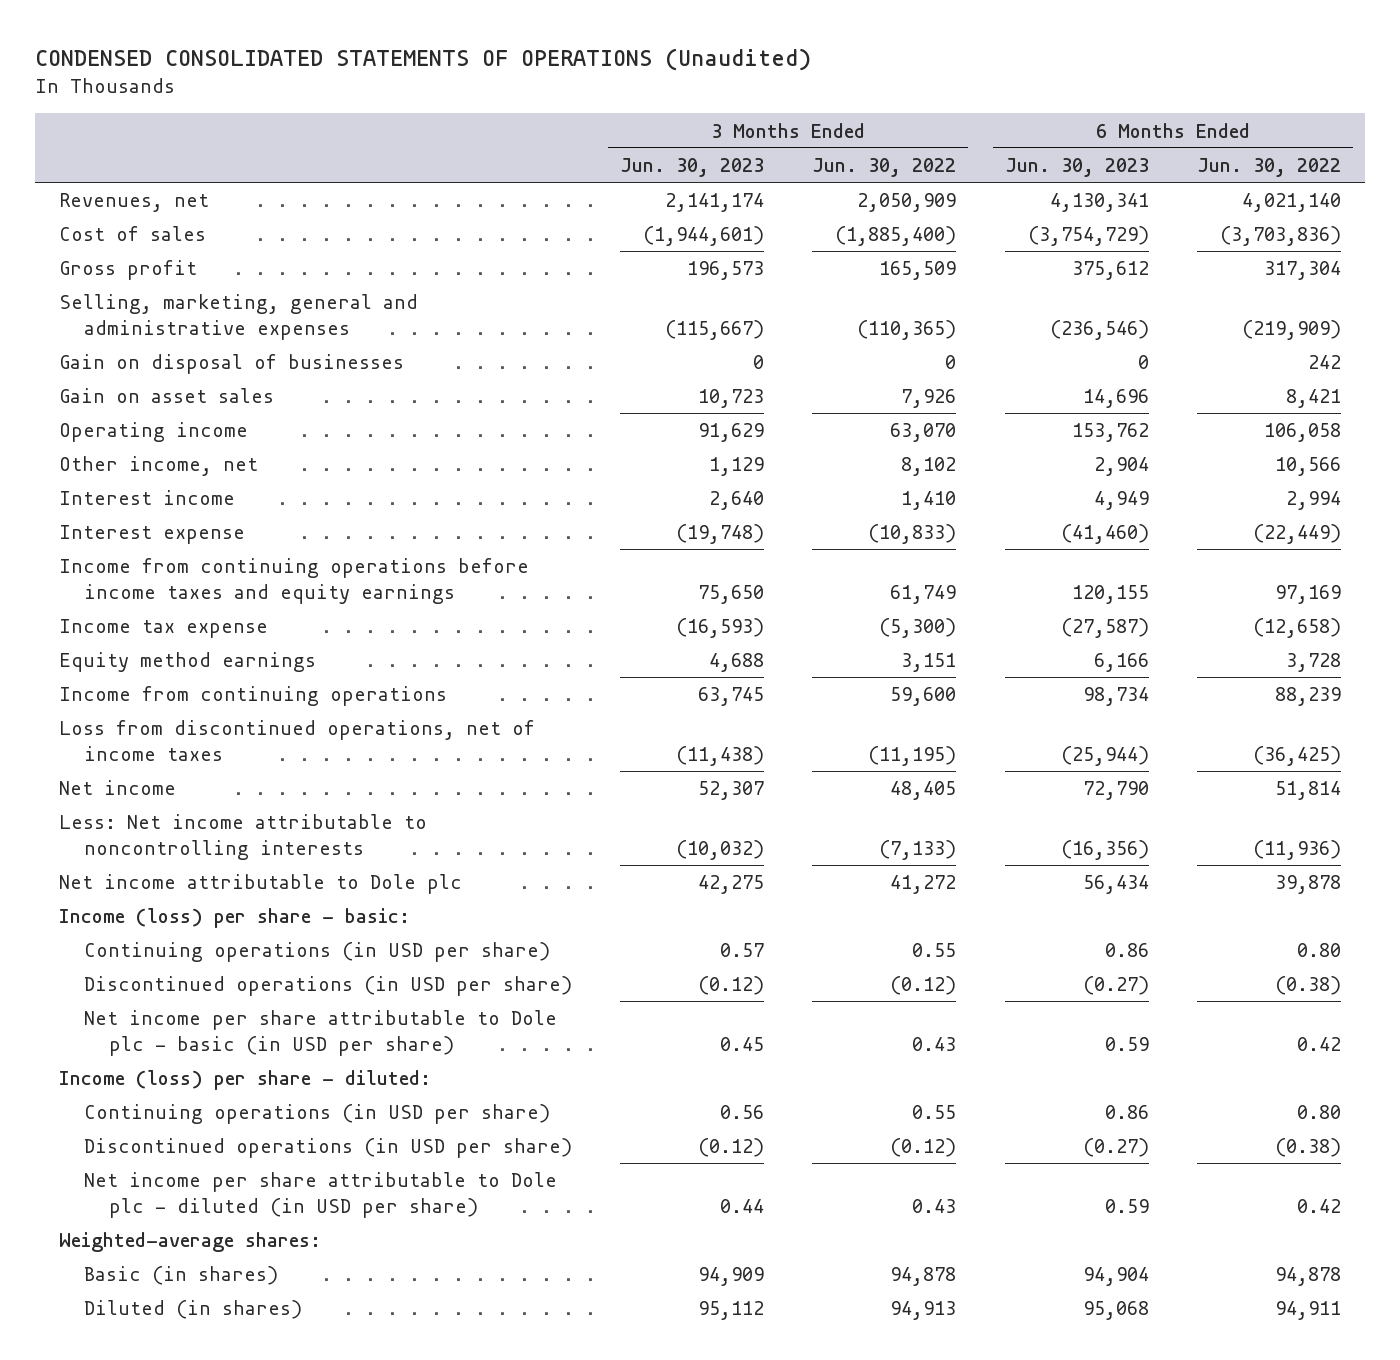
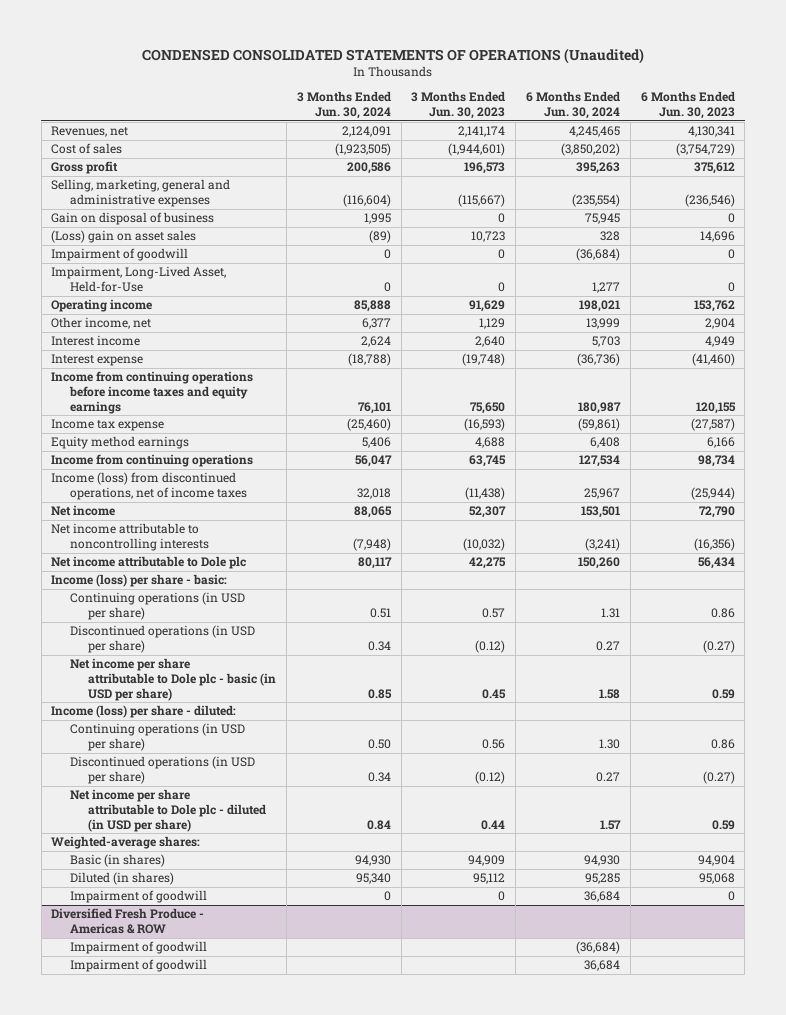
[812,158,957,178] Jun. 30, 2022 -> none
[1196,158,1341,178] Jun. 30, 2022 -> none
none -> [296,91,391,120] 3 Months Ended Jun. 30, 2024
none -> [526,91,621,120] 6 Months Ended Jun. 30, 2024
[59,354,405,375] Gain on disposal of businesses -> [51,212,215,226] Gain on disposal of business
[59,388,275,404] Gain on asset sales -> [51,230,197,244] (Loss) gain on asset sales
none -> [51,248,189,262] Impairment of goodwill
none -> [51,266,227,292] Impairment, Long-Lived Asset, Held-for-Use
[59,720,536,761] Loss from discontinued operations, net of income taxes -> [51,472,247,500] Income (loss) from discontinued operations, net of income taxes
[59,814,428,860] Less: Net income attributable to noncontrolling interests -> [51,523,209,551] Net income attributable to noncontrolling interests
none -> [69,890,207,904] Impairment of goodwill
none -> [51,908,205,934] Diversified Fresh Produce - Americas & ROW
none -> [69,941,207,955] Impairment of goodwill
none -> [69,959,207,973] Impairment of goodwill

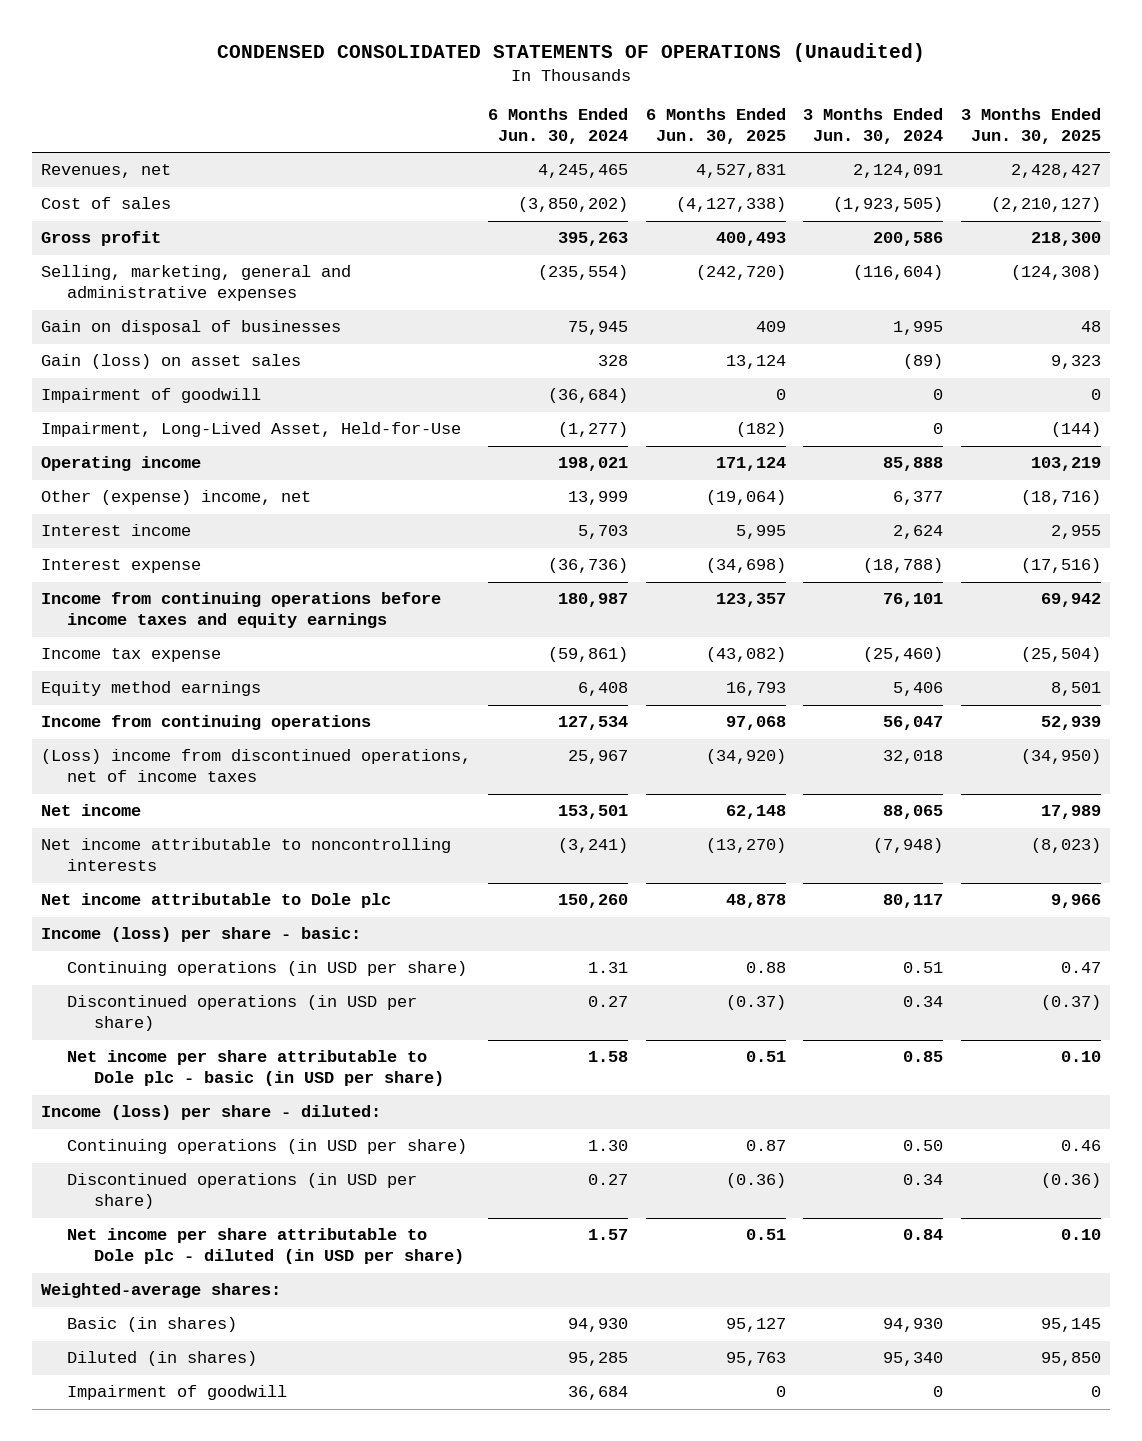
[411,91,506,120] 3 Months Ended Jun. 30, 2023 -> none
[640,91,735,120] 6 Months Ended Jun. 30, 2023 -> none
none -> [645,107,786,144] 6 Months Ended Jun. 30, 2025
none -> [960,107,1101,144] 3 Months Ended Jun. 30, 2025
[51,212,215,226] Gain on disposal of business -> [40,320,341,336] Gain on disposal of businesses
[51,230,197,244] (Loss) gain on asset sales -> [40,354,301,370] Gain (loss) on asset sales
[592,281,621,293] 1,277 -> [558,422,629,438] (1,277)
[51,317,152,330] Other income, net -> [40,490,311,506] Other (expense) income, net
[51,472,247,500] Income (loss) from discontinued operations, net of income taxes -> [40,749,471,783] (Loss) income from discontinued operations, net of income taxes
[51,908,205,934] Diversified Fresh Produce - Americas & ROW -> none
[69,941,207,955] Impairment of goodwill -> none
[69,959,207,973] Impairment of goodwill -> none

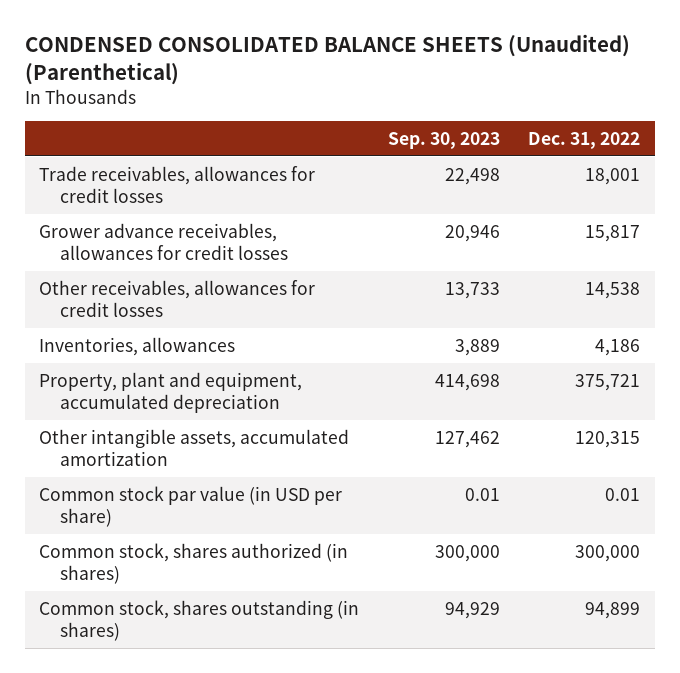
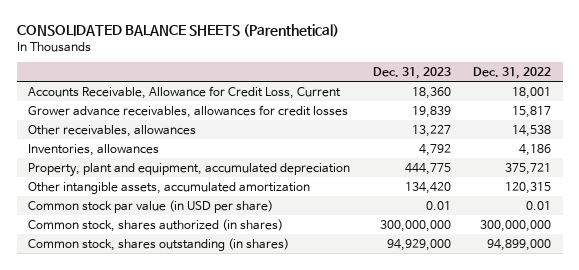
[24,34,630,85] CONDENSED CONSOLIDATED BALANCE SHEETS (Unaudited) (Parenthetical) -> [16,23,339,37] CONSOLIDATED BALANCE SHEETS (Parenthetical)
[387,131,500,149] Sep. 30, 2023 -> none
none -> [372,67,451,80] Dec. 31, 2023
[39,165,316,204] Trade receivables, allowances for credit losses -> [27,85,341,99] Accounts Receivable, Allowance for Credit Loss, Current
[39,279,316,318] Other receivables, allowances for credit losses -> [27,124,196,137] Other receivables, allowances
[575,544,641,562] 300,000 -> [480,219,552,232] 300,000,000
[585,601,641,619] 94,899 -> [487,238,552,251] 94,899,000

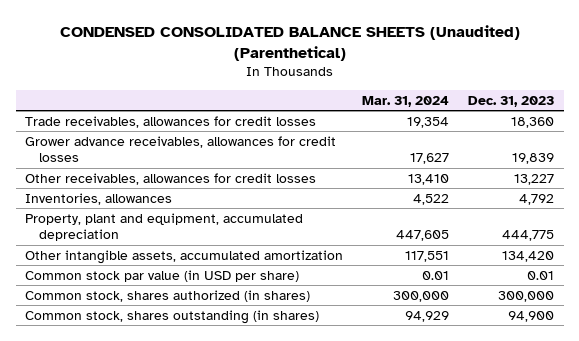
[16,23,339,37] CONSOLIDATED BALANCE SHEETS (Parenthetical) -> [59,24,520,61] CONDENSED CONSOLIDATED BALANCE SHEETS (Unaudited) (Parenthetical)
[473,67,552,80] Dec. 31, 2022 -> none
none -> [362,95,450,107] Mar. 31, 2024
[27,85,341,99] Accounts Receivable, Allowance for Credit Loss, Current -> [25,115,317,128] Trade receivables, allowances for credit losses
[27,124,196,137] Other receivables, allowances -> [25,172,317,185] Other receivables, allowances for credit losses
[379,219,451,232] 300,000,000 -> [498,290,555,302] 300,000
[386,238,451,251] 94,929,000 -> [508,310,555,322] 94,900

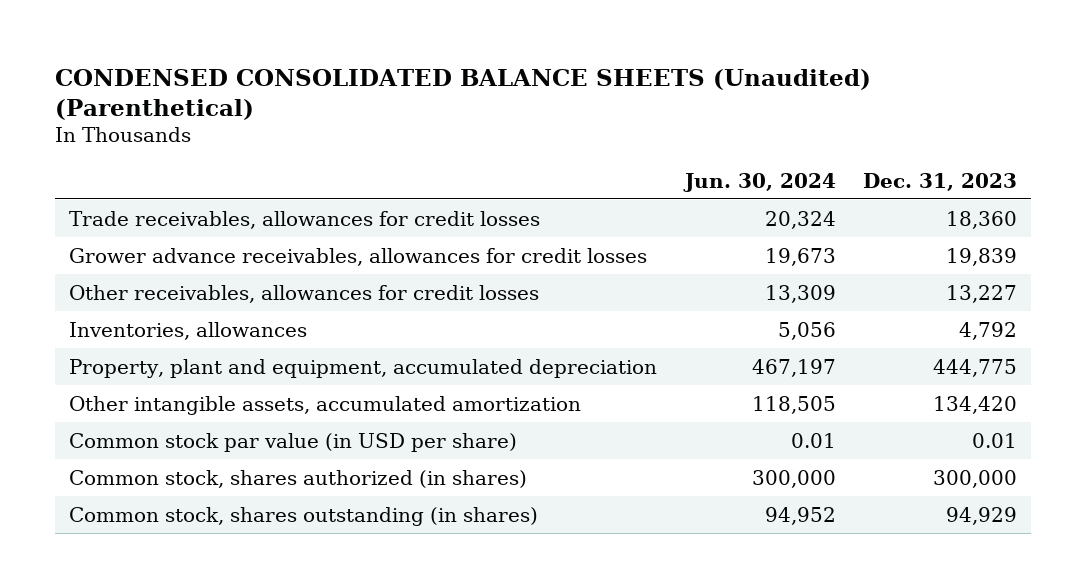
[362,95,450,107] Mar. 31, 2024 -> none
none -> [682,172,836,192] Jun. 30, 2024
[508,310,555,322] 94,900 -> [946,506,1018,525] 94,929

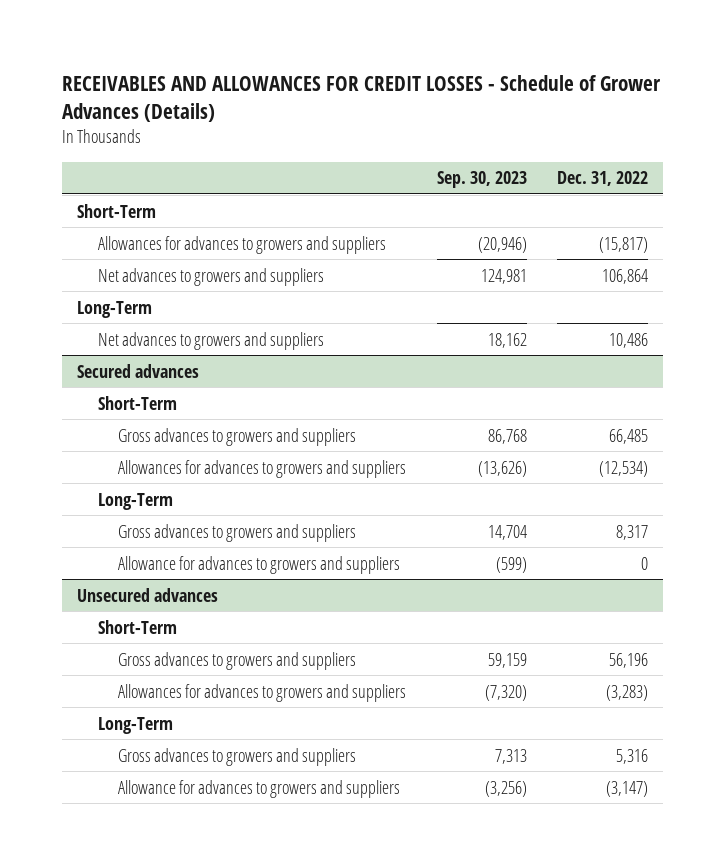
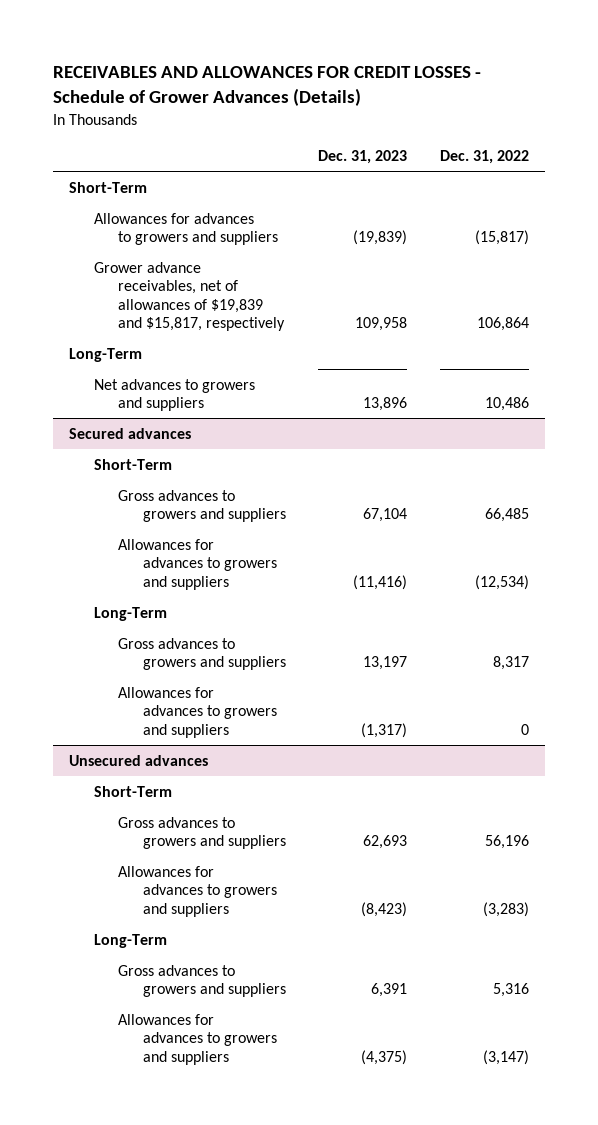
[436,171,527,189] Sep. 30, 2023 -> none
none -> [318,150,408,165] Dec. 31, 2023
[97,267,324,286] Net advances to growers and suppliers -> [93,261,286,332] Grower advance receivables, net of allowances of $19,839 and $15,817, respectively
[118,555,401,574] Allowance for advances to growers and suppliers -> [118,686,277,738] Allowances for advances to growers and suppliers
[118,779,401,798] Allowance for advances to growers and suppliers -> [118,1013,277,1065] Allowances for advances to growers and suppliers

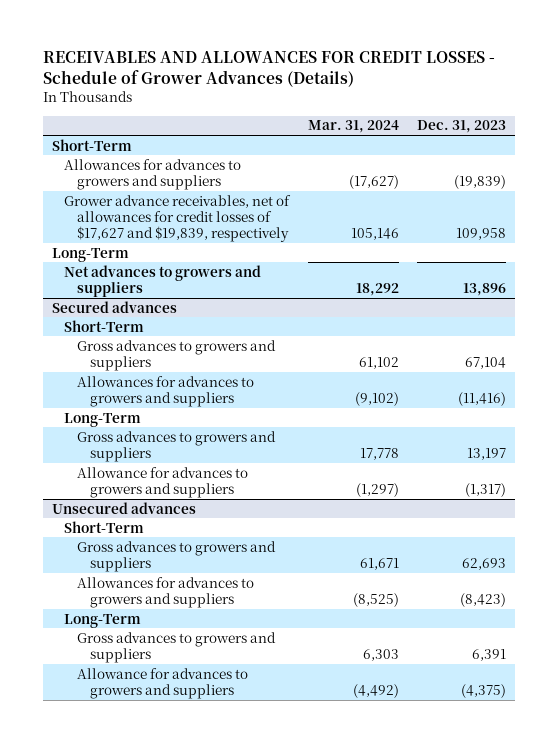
[439,150,529,165] Dec. 31, 2022 -> none
none -> [307,120,399,134] Mar. 31, 2024
[93,261,286,332] Grower advance receivables, net of allowances of $19,839 and $15,817, respectively -> [64,194,292,242] Grower advance receivables, net of allowances for credit losses of $17,627 and $19,839, respectively
[118,686,277,738] Allowances for advances to growers and suppliers -> [76,466,248,498] Allowance for advances to growers and suppliers
[118,1013,277,1065] Allowances for advances to growers and suppliers -> [76,667,248,699] Allowance for advances to growers and suppliers

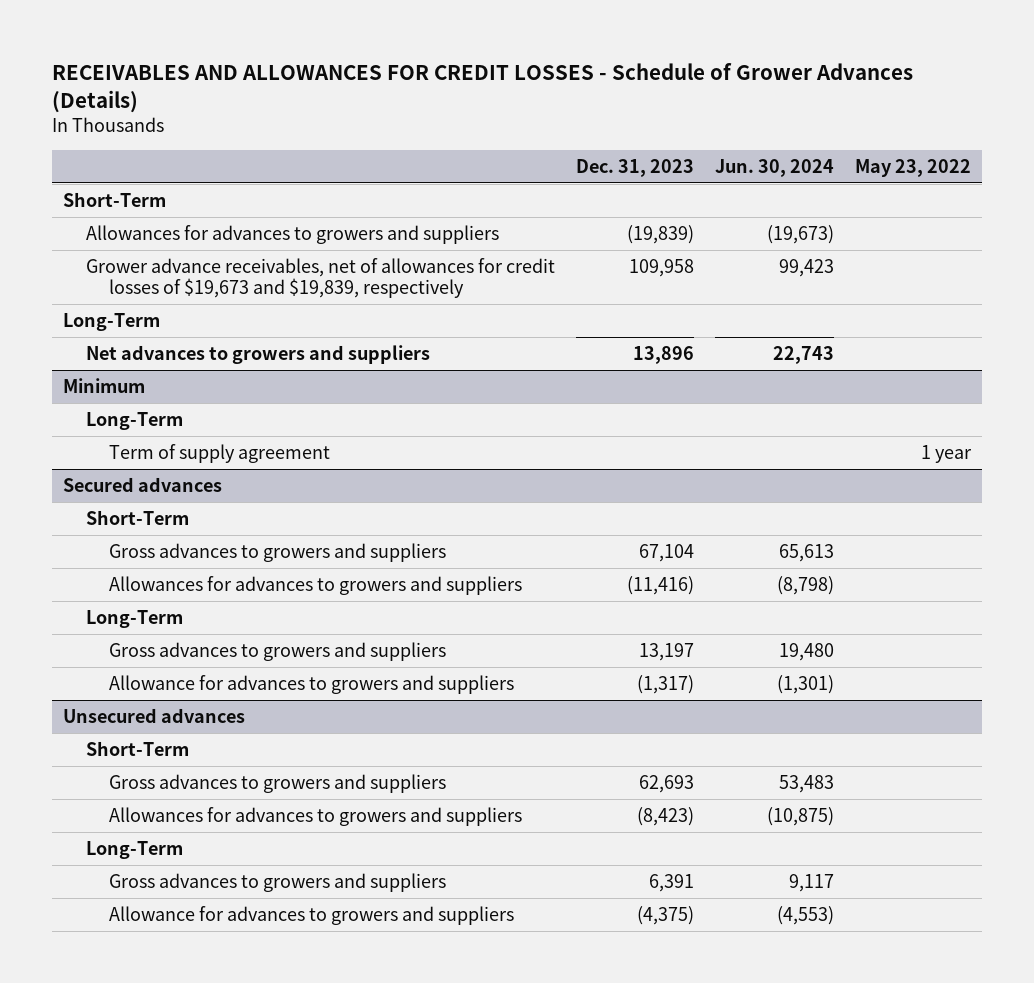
[307,120,399,134] Mar. 31, 2024 -> none
none -> [715,159,835,178] Jun. 30, 2024
none -> [855,159,972,178] May 23, 2022
[64,194,292,242] Grower advance receivables, net of allowances for credit losses of $17,627 and $19,839, respectively -> [86,257,556,299] Grower advance receivables, net of allowances for credit losses of $19,673 and $19,839, respectively
none -> [62,377,145,393] Minimum
none -> [86,411,184,430] Long-Term
none -> [109,443,331,463] Term of supply agreement

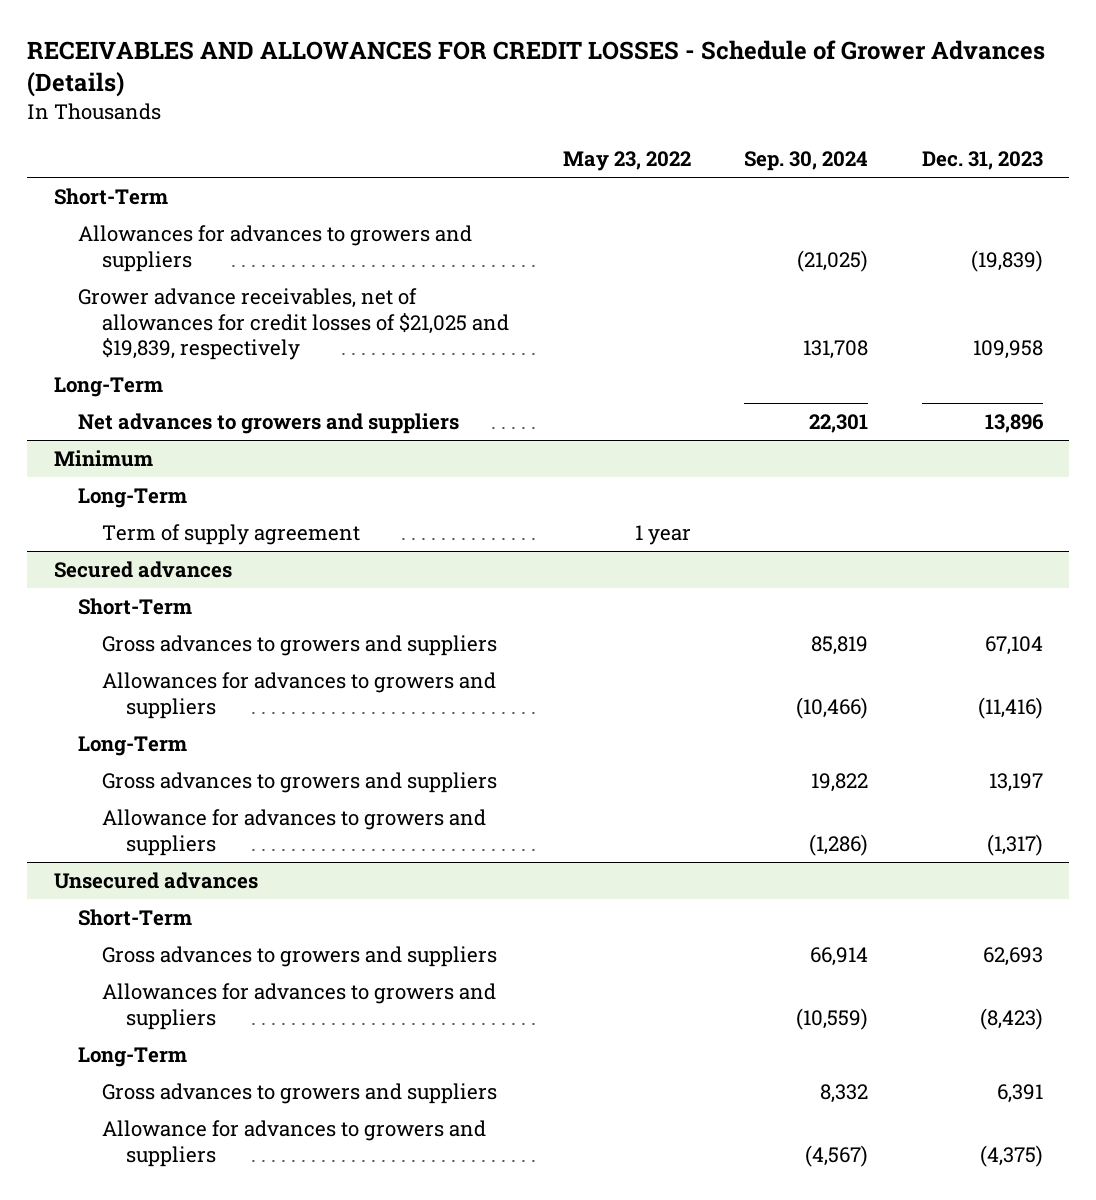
[715,159,835,178] Jun. 30, 2024 -> none
none -> [744,151,869,172] Sep. 30, 2024
[86,257,556,299] Grower advance receivables, net of allowances for credit losses of $19,673 and $19,839, respectively -> [77,288,510,361] Grower advance receivables, net of allowances for credit losses of $21,025 and $19,839, respectively

